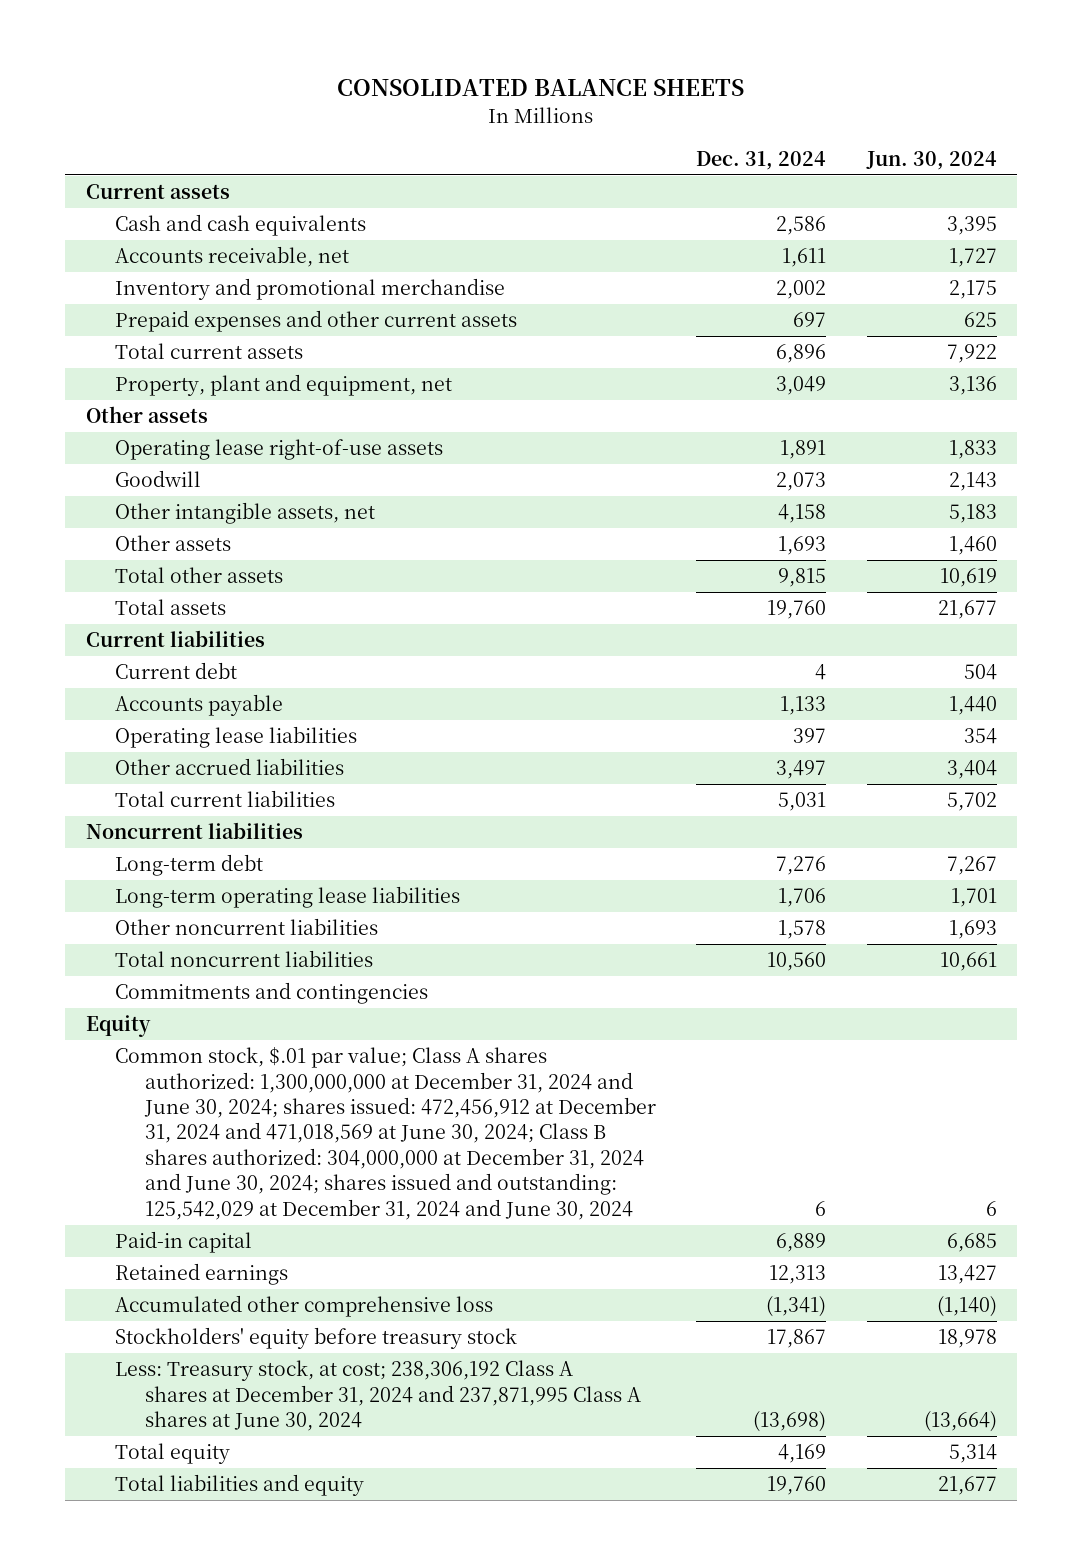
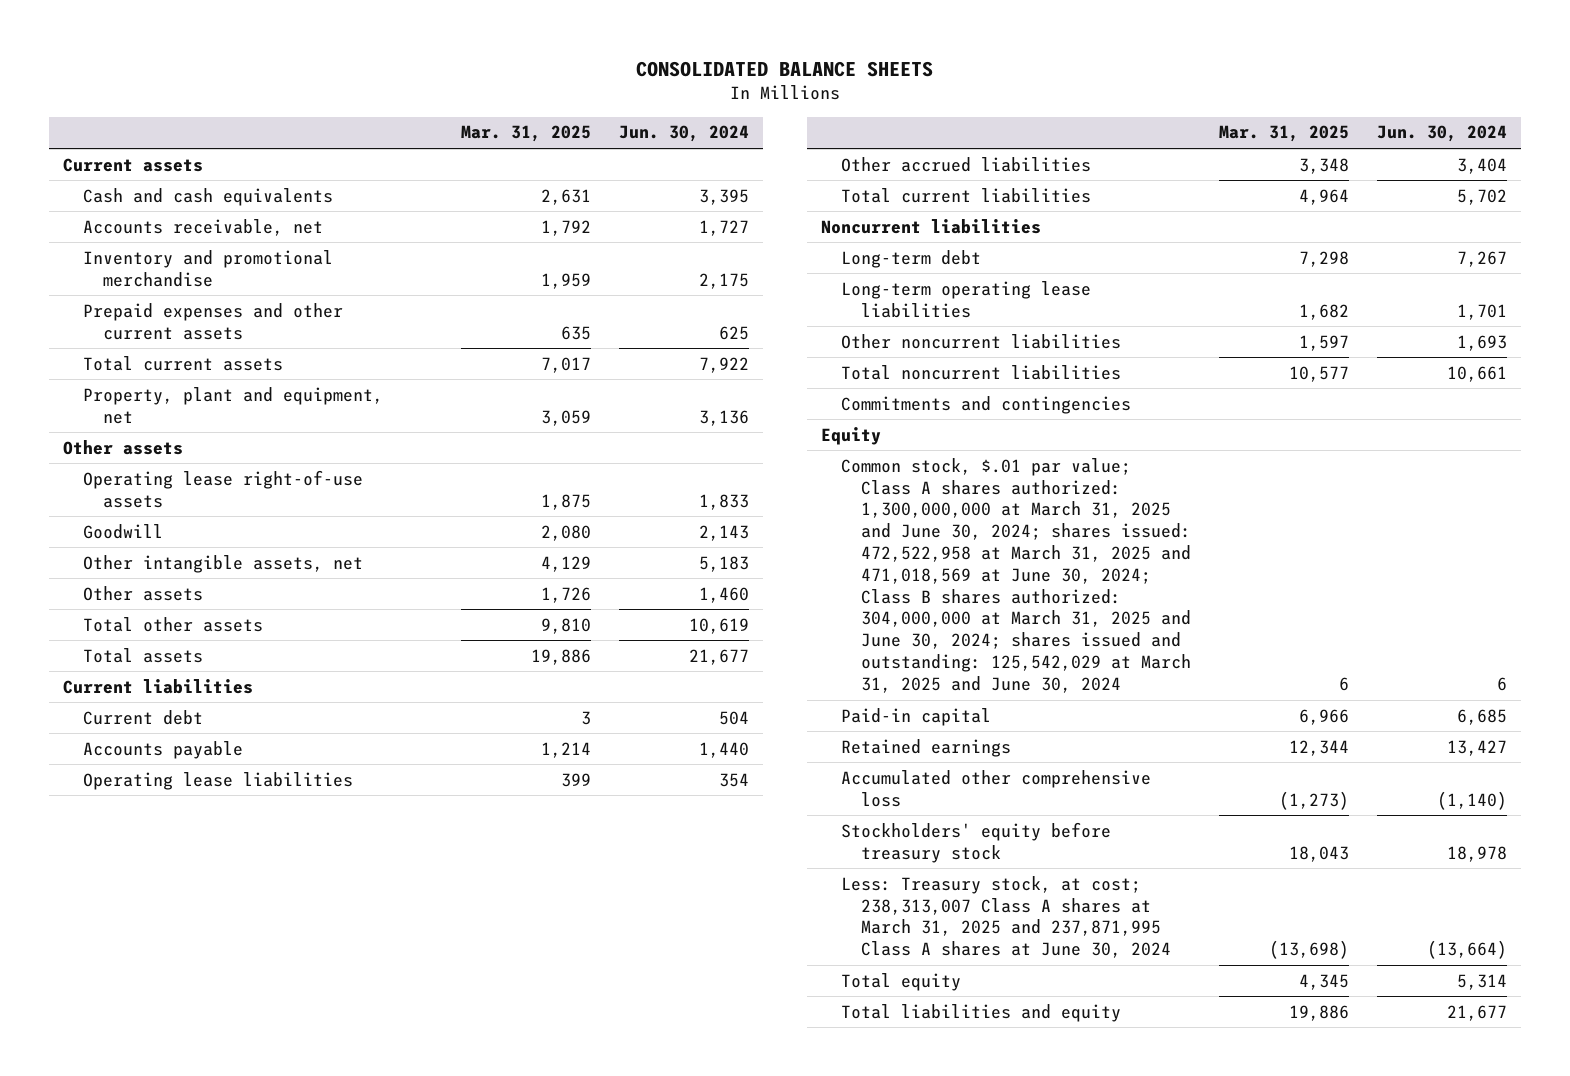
[696,150,827,170] Dec. 31, 2024 -> none
none -> [461,125,592,143] Mar. 31, 2025
[115,1047,656,1220] Common stock, $.01 par value; Class A shares authorized: 1,300,000,000 at December 31, 2024 and June 30, 2024; shares issued: 472,456,912 at December 31, 2024 and 471,018,569 at June 30, 2024; Class B shares authorized: 304,000,000 at December 31, 2024 and June 30, 2024; shares issued and outstanding: 125,542,029 at December 31, 2024 and June 30, 2024 -> [840,457,1191,693] Common stock, $.01 par value; Class A shares authorized: 1,300,000,000 at March 31, 2025 and June 30, 2024; shares issued: 472,522,958 at March 31, 2025 and 471,018,569 at June 30, 2024; Class B shares authorized: 304,000,000 at March 31, 2025 and June 30, 2024; shares issued and outstanding: 125,542,029 at March 31, 2025 and June 30, 2024
[115,1360,641,1432] Less: Treasury stock, at cost; 238,306,192 Class A shares at December 31, 2024 and 237,871,995 Class A shares at June 30, 2024 -> [840,875,1171,959] Less: Treasury stock, at cost; 238,313,007 Class A shares at March 31, 2025 and 237,871,995 Class A shares at June 30, 2024

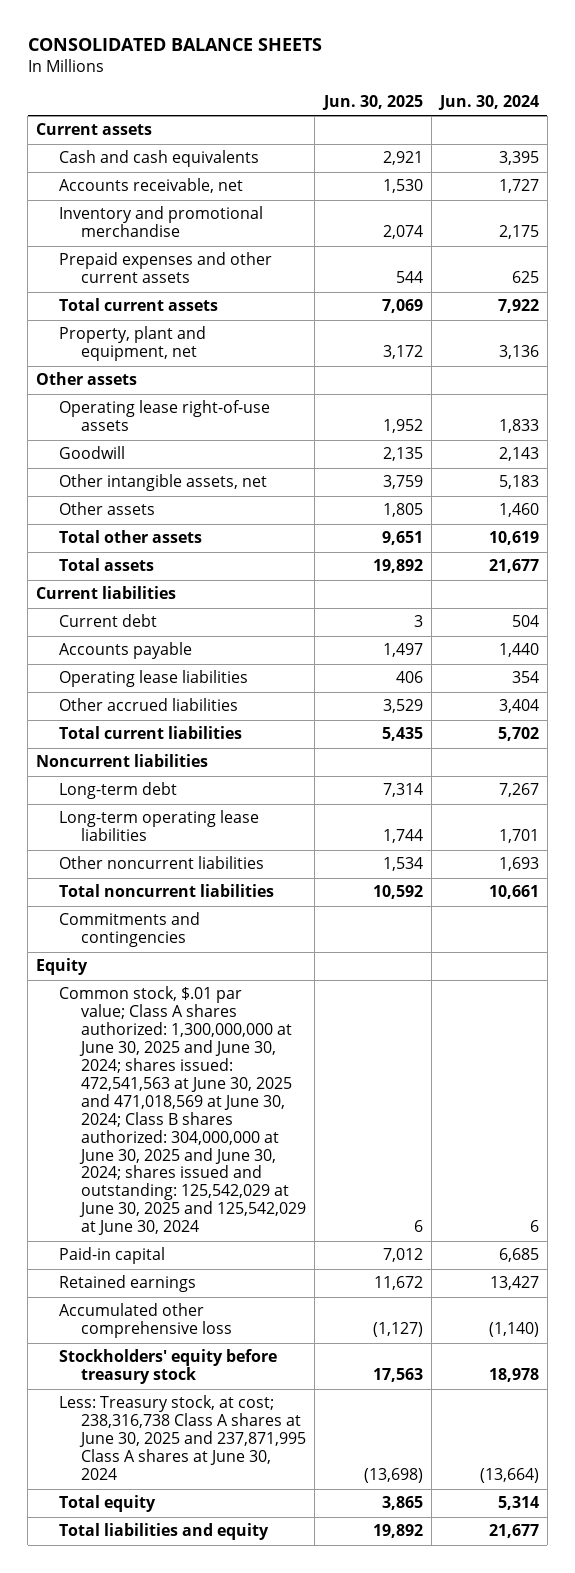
[461,125,592,143] Mar. 31, 2025 -> none
none -> [321,94,423,110] Jun. 30, 2025
[840,457,1191,693] Common stock, $.01 par value; Class A shares authorized: 1,300,000,000 at March 31, 2025 and June 30, 2024; shares issued: 472,522,958 at March 31, 2025 and 471,018,569 at June 30, 2024; Class B shares authorized: 304,000,000 at March 31, 2025 and June 30, 2024; shares issued and outstanding: 125,542,029 at March 31, 2025 and June 30, 2024 -> [58,986,307,1236] Common stock, $.01 par value; Class A shares authorized: 1,300,000,000 at June 30, 2025 and June 30, 2024; shares issued: 472,541,563 at June 30, 2025 and 471,018,569 at June 30, 2024; Class B shares authorized: 304,000,000 at June 30, 2025 and June 30, 2024; shares issued and outstanding: 125,542,029 at June 30, 2025 and 125,542,029 at June 30, 2024
[840,875,1171,959] Less: Treasury stock, at cost; 238,313,007 Class A shares at March 31, 2025 and 237,871,995 Class A shares at June 30, 2024 -> [58,1395,307,1481] Less: Treasury stock, at cost; 238,316,738 Class A shares at June 30, 2025 and 237,871,995 Class A shares at June 30, 2024

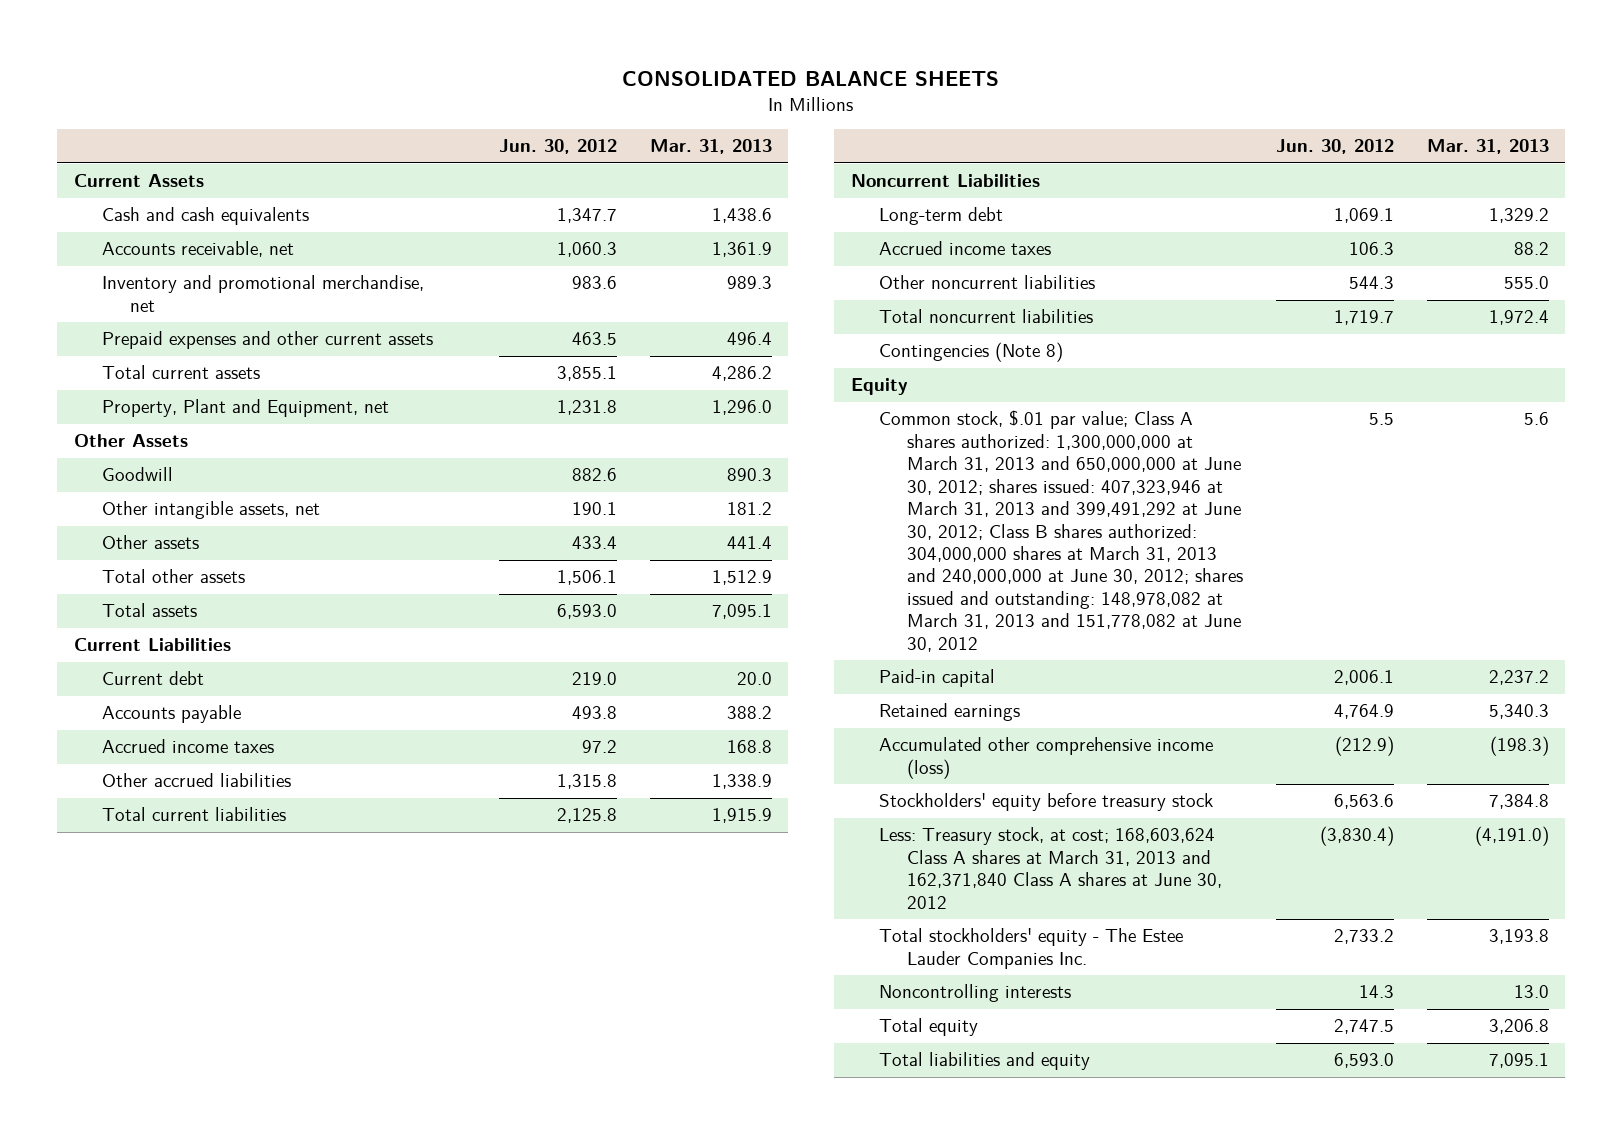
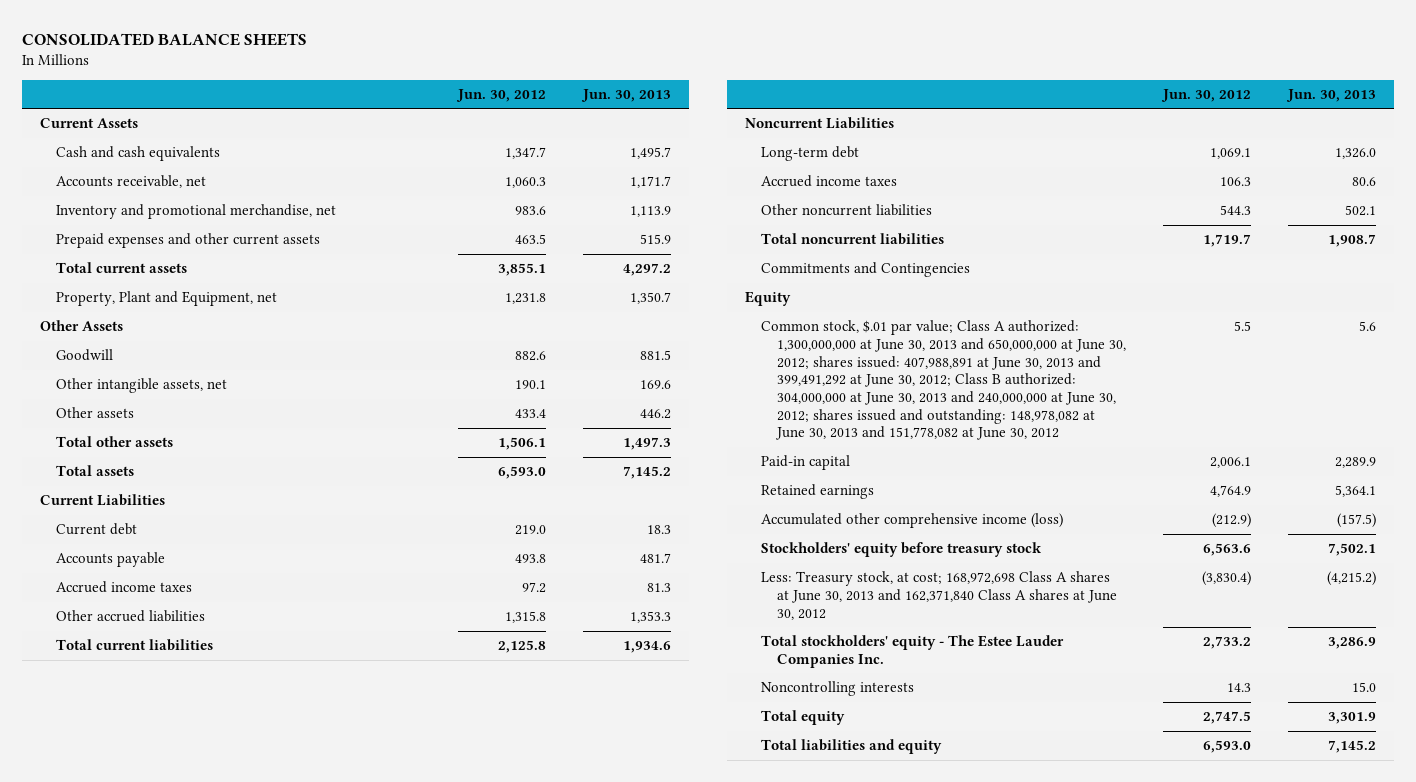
[649,139,772,155] Mar. 31, 2013 -> none
none -> [580,88,671,102] Jun. 30, 2013
[878,342,1063,363] Contingencies (Note 8) -> [760,262,970,278] Commitments and Contingencies
[878,410,1244,652] Common stock, $.01 par value; Class A shares authorized: 1,300,000,000 at March 31, 2013 and 650,000,000 at June 30, 2012; shares issued: 407,323,946 at March 31, 2013 and 399,491,292 at June 30, 2012; Class B shares authorized: 304,000,000 shares at March 31, 2013 and 240,000,000 at June 30, 2012; shares issued and outstanding: 148,978,082 at March 31, 2013 and 151,778,082 at June 30, 2012 -> [760,320,1126,441] Common stock, $.01 par value; Class A authorized: 1,300,000,000 at June 30, 2013 and 650,000,000 at June 30, 2012; shares issued: 407,988,891 at June 30, 2013 and 399,491,292 at June 30, 2012; Class B authorized: 304,000,000 at June 30, 2013 and 240,000,000 at June 30, 2012; shares issued and outstanding: 148,978,082 at June 30, 2013 and 151,778,082 at June 30, 2012
[878,827,1223,909] Less: Treasury stock, at cost; 168,603,624 Class A shares at March 31, 2013 and 162,371,840 Class A shares at June 30, 2012 -> [760,571,1117,620] Less: Treasury stock, at cost; 168,972,698 Class A shares at June 30, 2013 and 162,371,840 Class A shares at June 30, 2012

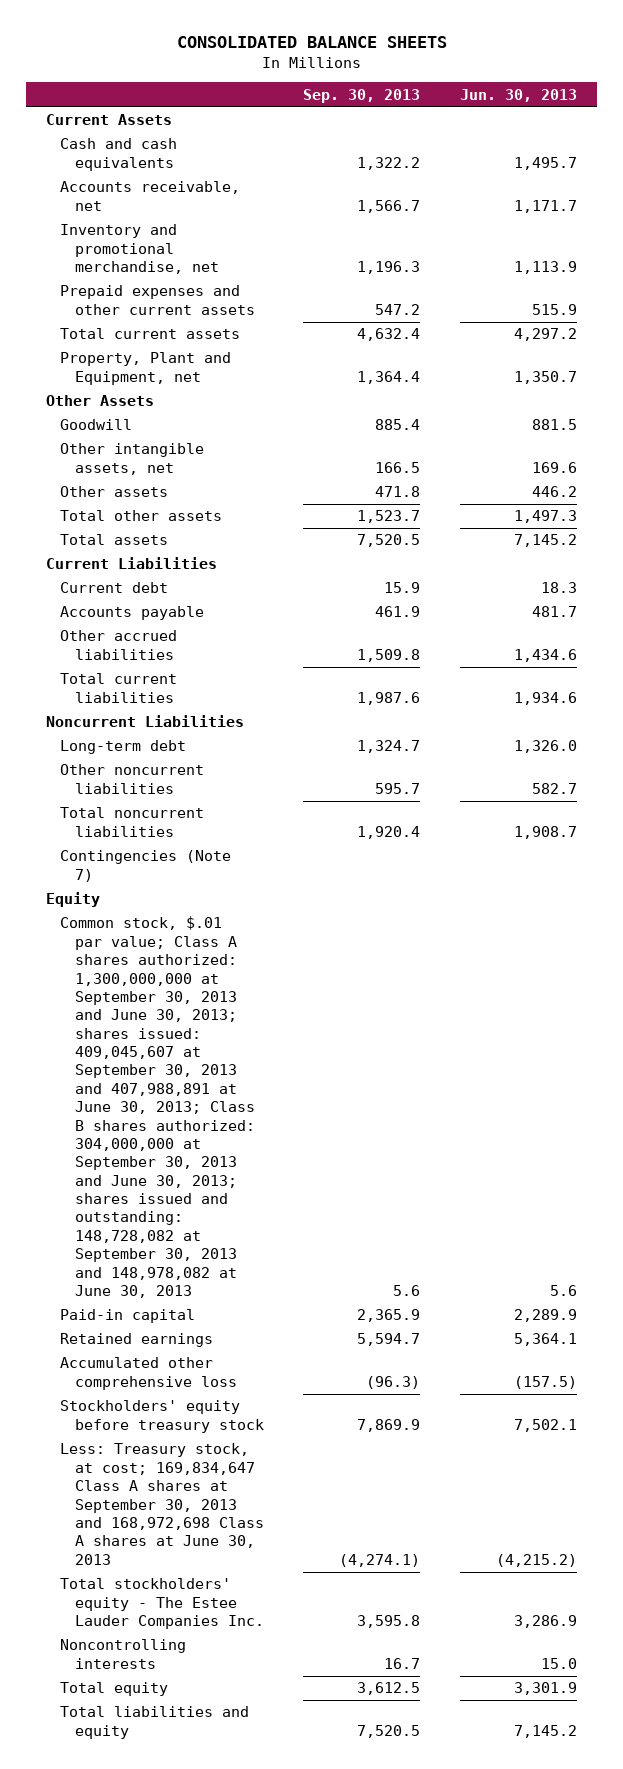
[456,88,547,102] Jun. 30, 2012 -> none
none -> [303,88,421,103] Sep. 30, 2013
[56,581,193,594] Accrued income taxes -> none
[629,611,671,624] 1,353.3 -> [514,648,578,662] 1,434.6
[760,175,897,188] Accrued income taxes -> none
[1344,205,1376,217] 502.1 -> [532,782,578,794] 582.7
[760,262,970,278] Commitments and Contingencies -> [60,850,232,882] Contingencies (Note 7)
[760,320,1126,441] Common stock, $.01 par value; Class A authorized: 1,300,000,000 at June 30, 2013 and 650,000,000 at June 30, 2012; shares issued: 407,988,891 at June 30, 2013 and 399,491,292 at June 30, 2012; Class B authorized: 304,000,000 at June 30, 2013 and 240,000,000 at June 30, 2012; shares issued and outstanding: 148,978,082 at June 30, 2013 and 151,778,082 at June 30, 2012 -> [60,916,255,1298] Common stock, $.01 par value; Class A shares authorized: 1,300,000,000 at September 30, 2013 and June 30, 2013; shares issued: 409,045,607 at September 30, 2013 and 407,988,891 at June 30, 2013; Class B shares authorized: 304,000,000 at September 30, 2013 and June 30, 2013; shares issued and outstanding: 148,728,082 at September 30, 2013 and 148,978,082 at June 30, 2013
[760,513,1063,529] Accumulated other comprehensive income (loss) -> [60,1357,237,1390] Accumulated other comprehensive loss
[760,571,1117,620] Less: Treasury stock, at cost; 168,972,698 Class A shares at June 30, 2013 and 162,371,840 Class A shares at June 30, 2012 -> [60,1443,264,1565] Less: Treasury stock, at cost; 169,834,647 Class A shares at September 30, 2013 and 168,972,698 Class A shares at June 30, 2013

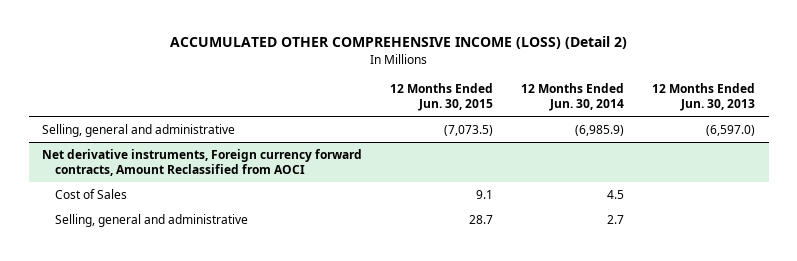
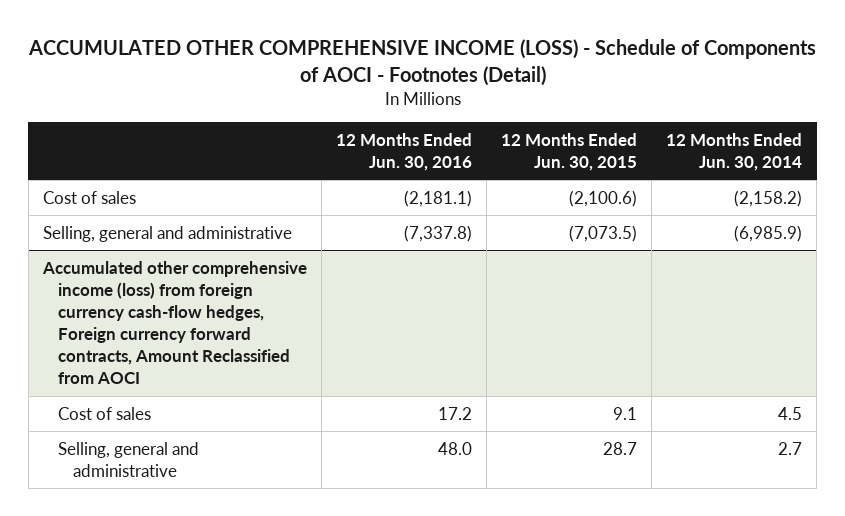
[169,36,627,50] ACCUMULATED OTHER COMPREHENSIVE INCOME (LOSS) (Detail 2) -> [27,38,816,86] ACCUMULATED OTHER COMPREHENSIVE INCOME (LOSS) - Schedule of Components of AOCI - Footnotes (Detail)
[651,82,755,112] 12 Months Ended Jun. 30, 2013 -> none
none -> [335,132,472,172] 12 Months Ended Jun. 30, 2016
none -> [42,190,136,204] Cost of sales
[42,148,363,177] Net derivative instruments, Foreign currency forward contracts, Amount Reclassified from AOCI -> none
none -> [41,260,307,385] Accumulated other comprehensive income (loss) from foreign currency cash-flow hedges, Foreign currency forward contracts, Amount Reclassified from AOCI
[55,188,128,199] Cost of Sales -> [57,406,151,420] Cost of sales

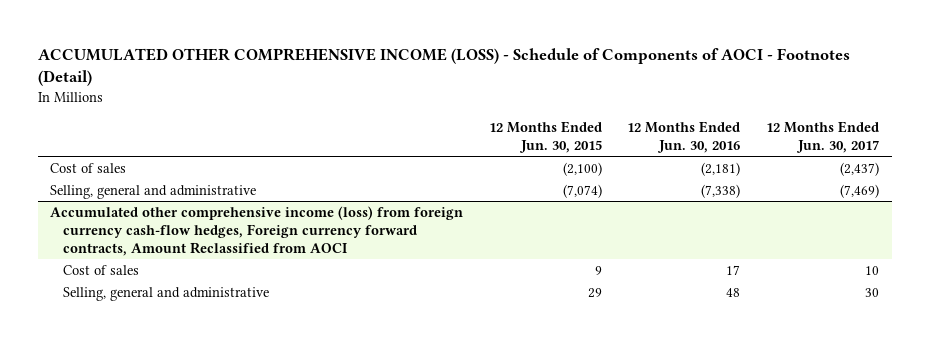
[666,132,803,172] 12 Months Ended Jun. 30, 2014 -> none
none -> [765,120,879,153] 12 Months Ended Jun. 30, 2017
[403,189,472,207] (2,181.1) -> [701,161,741,176] (2,181)
[569,189,638,207] (2,100.6) -> [562,161,602,176] (2,100)
[403,224,472,242] (7,337.8) -> [701,183,741,198] (7,338)
[569,224,638,242] (7,073.5) -> [562,183,602,198] (7,074)
[437,406,472,420] 17.2 -> [726,264,741,275] 17
[613,406,638,420] 9.1 -> [594,265,602,275] 9
[437,441,472,455] 48.0 -> [726,287,741,297] 48
[603,441,638,455] 28.7 -> [587,287,602,298] 29

